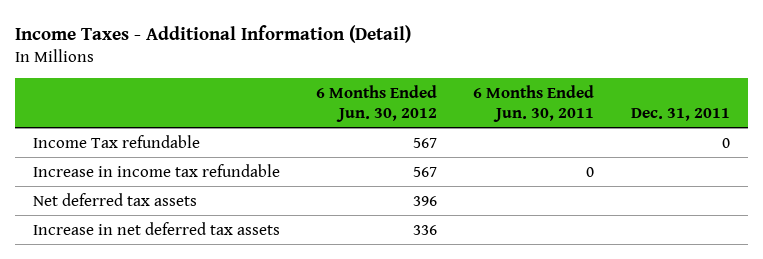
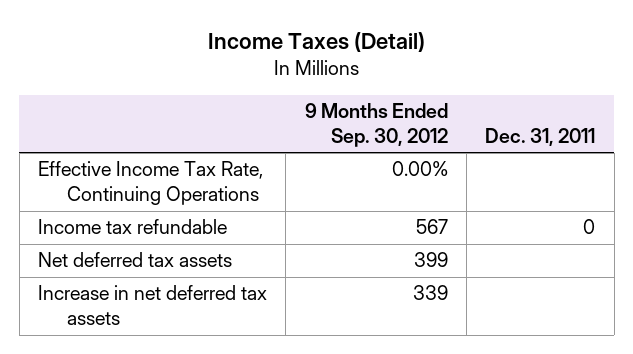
[14,25,411,44] Income Taxes - Additional Information (Detail) -> [207,32,425,53] Income Taxes (Detail)
[316,84,438,122] 6 Months Ended Jun. 30, 2012 -> none
[473,84,595,122] 6 Months Ended Jun. 30, 2011 -> none
none -> [304,103,448,148] 9 Months Ended Sep. 30, 2012
[32,163,280,177] Increase in income tax refundable -> none
none -> [38,161,264,206] Effective Income Tax Rate, Continuing Operations
[32,134,200,148] Income Tax refundable -> [38,219,228,235] Income tax refundable

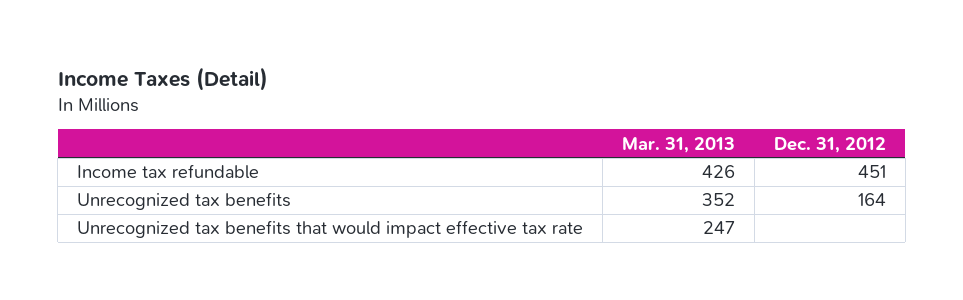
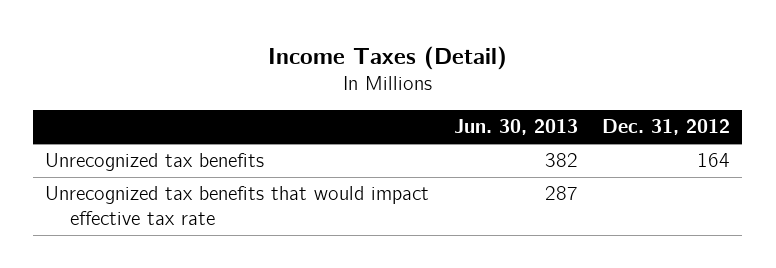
[622,136,736,153] Mar. 31, 2013 -> none
none -> [453,119,578,136] Jun. 30, 2013
[77,164,260,180] Income tax refundable -> none

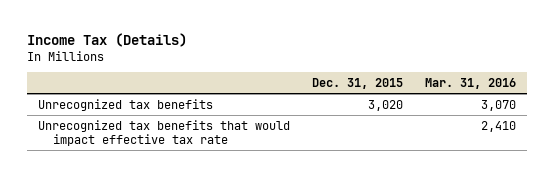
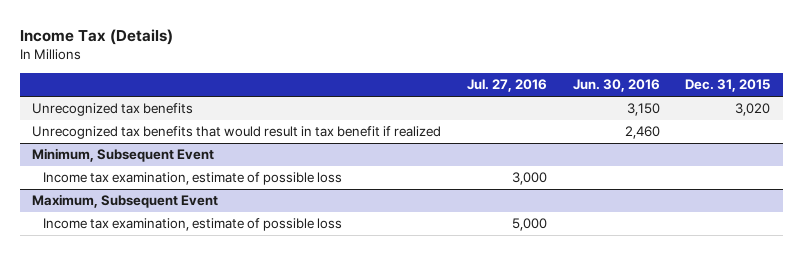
[424,77,516,89] Mar. 31, 2016 -> none
none -> [467,79,548,93] Jul. 27, 2016
none -> [572,79,660,93] Jun. 30, 2016
[37,119,290,146] Unrecognized tax benefits that would impact effective tax rate -> [32,126,442,140] Unrecognized tax benefits that would result in tax benefit if realized
none -> [32,148,215,163] Minimum, Subsequent Event
none -> [43,172,343,186] Income tax examination, estimate of possible loss
none -> [32,194,219,209] Maximum, Subsequent Event
none -> [43,218,343,232] Income tax examination, estimate of possible loss

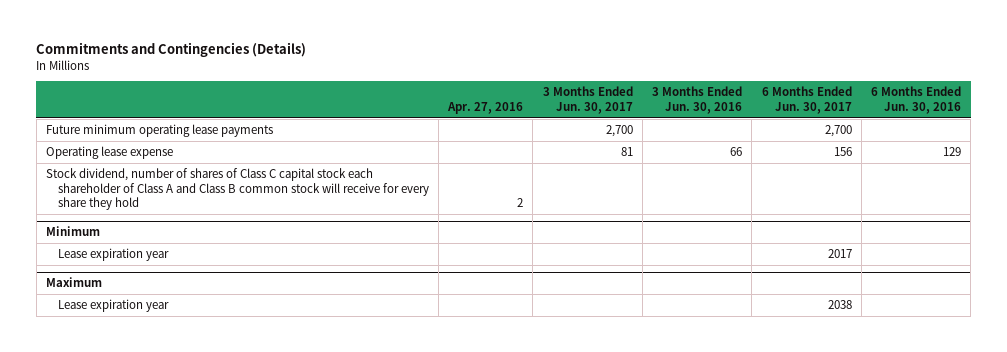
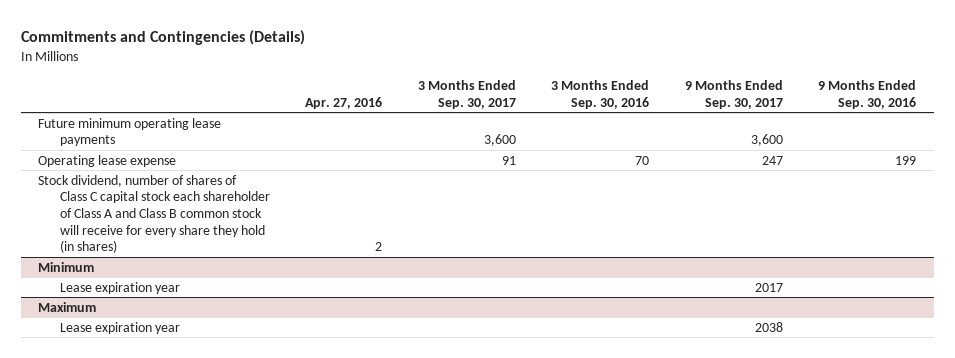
[542,86,633,114] 3 Months Ended Jun. 30, 2017 -> none
[652,86,743,114] 3 Months Ended Jun. 30, 2016 -> none
[761,86,852,114] 6 Months Ended Jun. 30, 2017 -> none
[871,86,962,114] 6 Months Ended Jun. 30, 2016 -> none
none -> [417,80,516,109] 3 Months Ended Sep. 30, 2017
none -> [551,80,650,109] 3 Months Ended Sep. 30, 2016
none -> [684,80,783,109] 9 Months Ended Sep. 30, 2017
none -> [818,80,917,109] 9 Months Ended Sep. 30, 2016
[45,168,429,210] Stock dividend, number of shares of Class C capital stock each shareholder of Class A and Class B common stock will receive for every share they hold -> [38,174,270,254] Stock dividend, number of shares of Class C capital stock each shareholder of Class A and Class B common stock will receive for every share they hold (in shares)

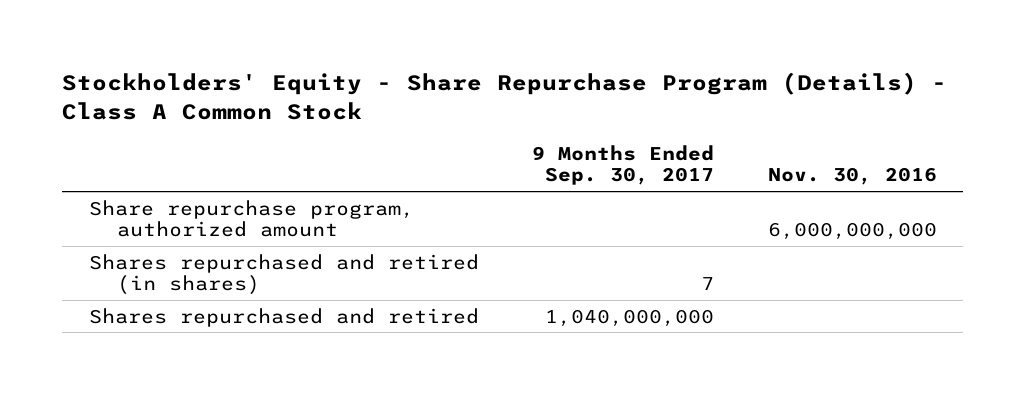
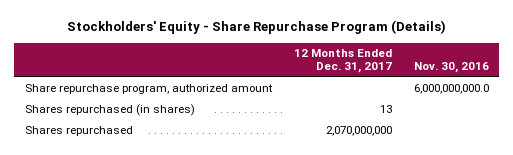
[61,72,947,120] Stockholders' Equity - Share Repurchase Program (Details) - Class A Common Stock -> [66,20,446,35] Stockholders' Equity - Share Repurchase Program (Details)
[532,144,715,186] 9 Months Ended Sep. 30, 2017 -> none
none -> [293,49,392,74] 12 Months Ended Dec. 31, 2017
[767,222,937,241] 6,000,000,000 -> [413,84,489,95] 6,000,000,000.0
[88,253,479,296] Shares repurchased and retired (in shares) -> [24,104,195,117] Shares repurchased (in shares)
[88,307,479,327] Shares repurchased and retired -> [24,126,133,137] Shares repurchased

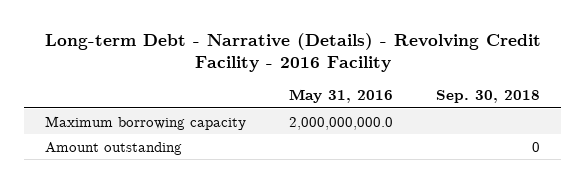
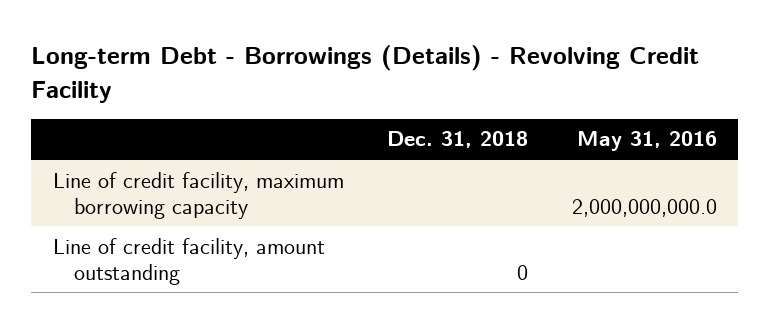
[44,33,541,73] Long-term Debt - Narrative (Details) - Revolving Credit Facility - 2016 Facility -> [31,45,700,103] Long-term Debt - Borrowings (Details) - Revolving Credit Facility
[435,90,540,104] Sep. 30, 2018 -> none
none -> [387,131,529,149] Dec. 31, 2018
[45,115,247,130] Maximum borrowing capacity -> [52,171,344,219] Line of credit facility, maximum borrowing capacity
[45,141,183,155] Amount outstanding -> [52,237,325,285] Line of credit facility, amount outstanding

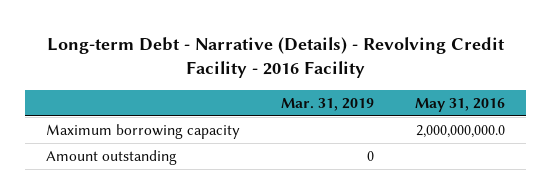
[31,45,700,103] Long-term Debt - Borrowings (Details) - Revolving Credit Facility -> [46,36,505,78] Long-term Debt - Narrative (Details) - Revolving Credit Facility - 2016 Facility
[387,131,529,149] Dec. 31, 2018 -> none
none -> [281,97,375,111] Mar. 31, 2019
[52,171,344,219] Line of credit facility, maximum borrowing capacity -> [46,124,241,140] Maximum borrowing capacity
[52,237,325,285] Line of credit facility, amount outstanding -> [46,150,178,166] Amount outstanding

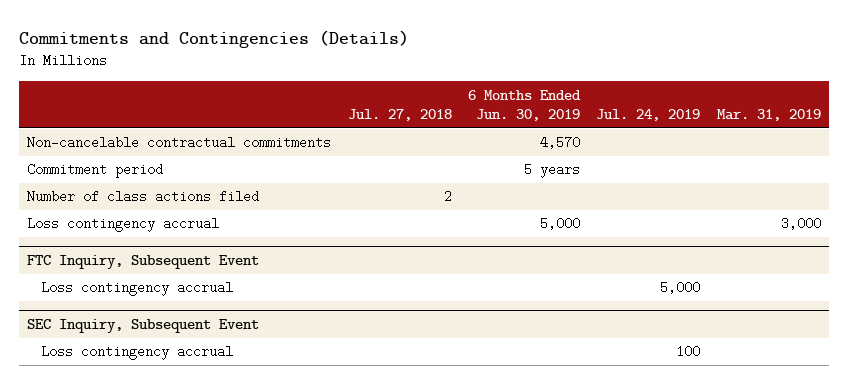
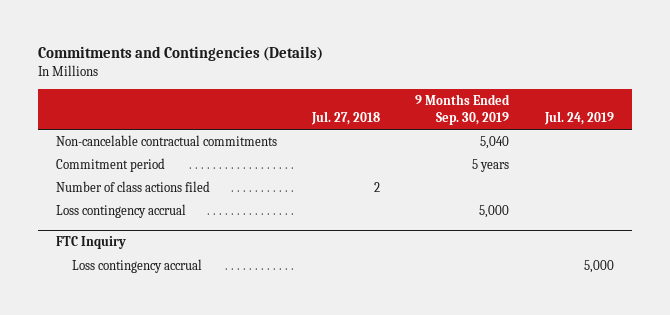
[468,89,582,122] 6 Months Ended Jun. 30, 2019 -> none
[716,109,821,122] Mar. 31, 2019 -> none
none -> [415,94,511,125] 9 Months Ended Sep. 30, 2019
[27,255,260,270] FTC Inquiry, Subsequent Event -> [55,236,126,250] FTC Inquiry
[27,319,260,334] SEC Inquiry, Subsequent Event -> none
[40,345,233,361] Loss contingency accrual -> none

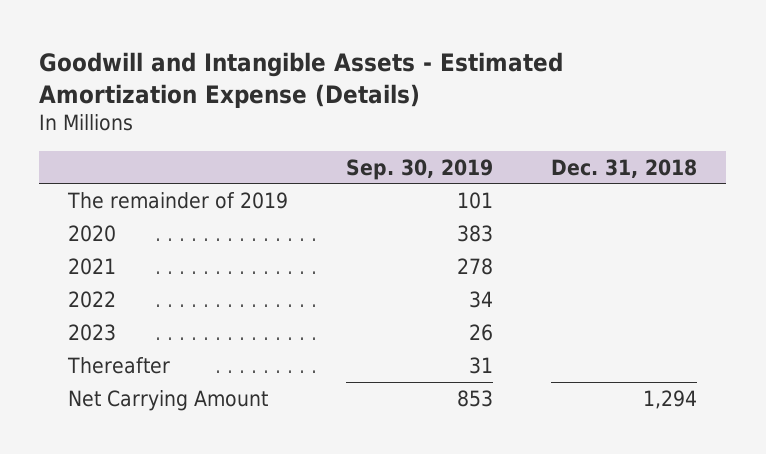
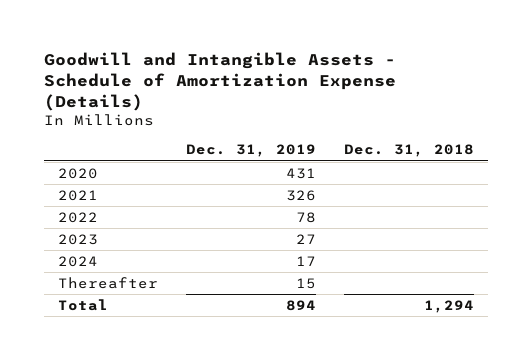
[39,52,564,108] Goodwill and Intangible Assets - Estimated Amortization Expense (Details) -> [43,51,396,111] Goodwill and Intangible Assets - Schedule of Amortization Expense (Details)
[346,158,494,180] Sep. 30, 2019 -> none
none -> [186,144,317,158] Dec. 31, 2019
[67,191,289,209] The remainder of 2019 -> none
none -> [57,255,98,267] 2024
[68,389,269,411] Net Carrying Amount -> [57,298,108,311] Total

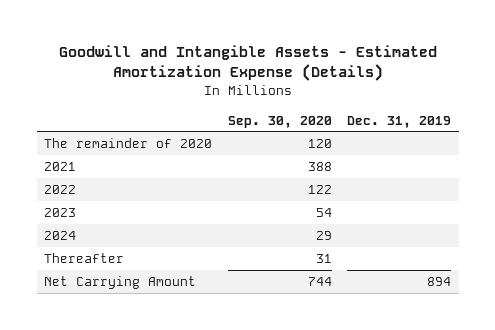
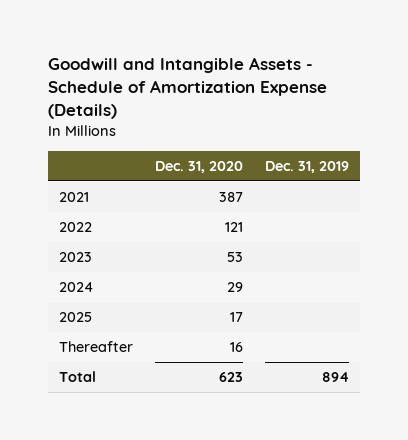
[58,45,437,82] Goodwill and Intangible Assets - Estimated Amortization Expense (Details) -> [47,57,327,120] Goodwill and Intangible Assets - Schedule of Amortization Expense (Details)
[227,115,332,128] Sep. 30, 2020 -> none
none -> [154,161,243,174] Dec. 31, 2020
[44,138,213,149] The remainder of 2020 -> none
none -> [58,312,92,323] 2025
[44,276,197,290] Net Carrying Amount -> [58,371,96,383] Total

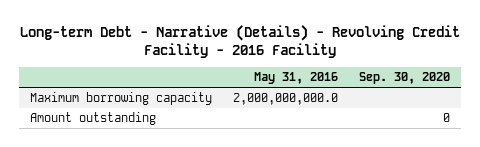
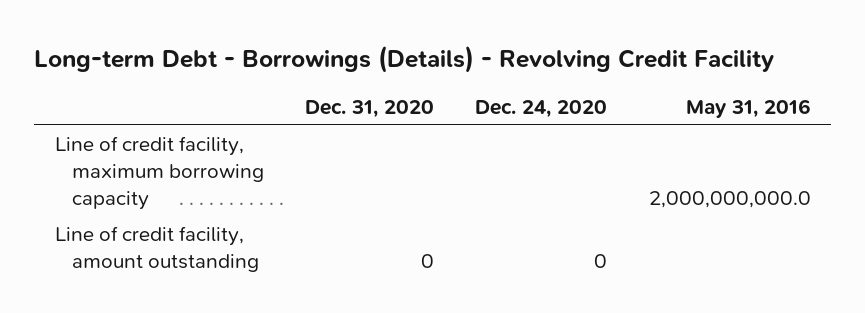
[20,25,461,59] Long-term Debt - Narrative (Details) - Revolving Credit Facility - 2016 Facility -> [34,45,775,74] Long-term Debt - Borrowings (Details) - Revolving Credit Facility
[359,72,451,85] Sep. 30, 2020 -> none
none -> [304,99,434,118] Dec. 31, 2020
none -> [475,99,608,118] Dec. 24, 2020
[29,92,212,106] Maximum borrowing capacity -> [54,136,264,211] Line of credit facility, maximum borrowing capacity
[29,112,156,126] Amount outstanding -> [54,226,259,273] Line of credit facility, amount outstanding

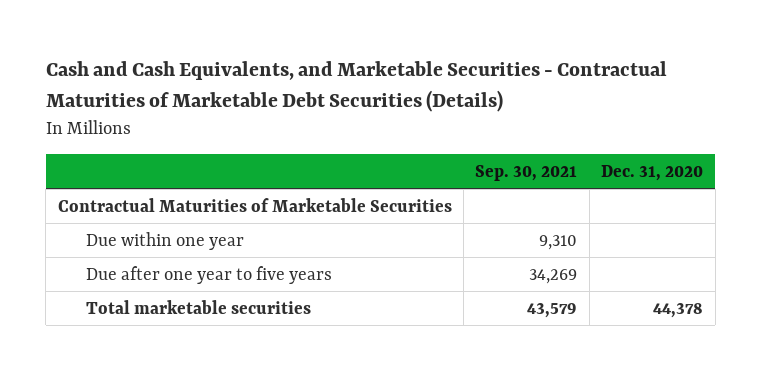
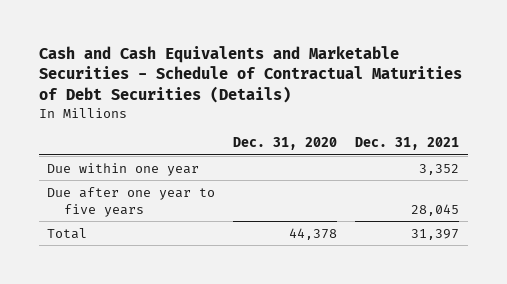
[45,61,667,113] Cash and Cash Equivalents, and Marketable Securities - Contractual Maturities of Marketable Debt Securities (Details) -> [38,45,462,103] Cash and Cash Equivalents and Marketable Securities - Schedule of Contractual Maturities of Debt Securities (Details)
[475,164,578,181] Sep. 30, 2021 -> none
none -> [355,137,460,151] Dec. 31, 2021
[57,197,452,212] Contractual Maturities of Marketable Securities -> none
[85,299,311,314] Total marketable securities -> [47,227,88,239] Total

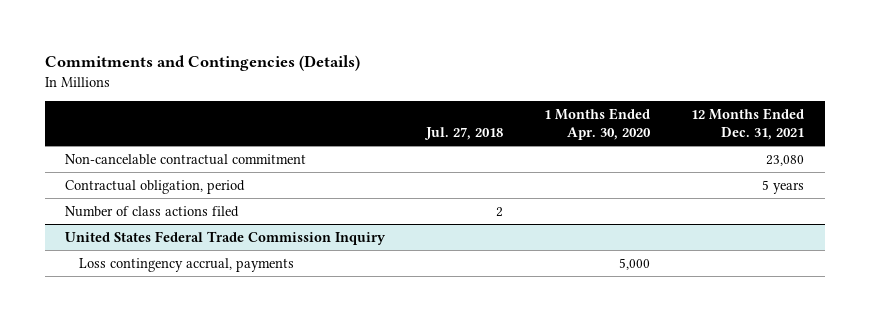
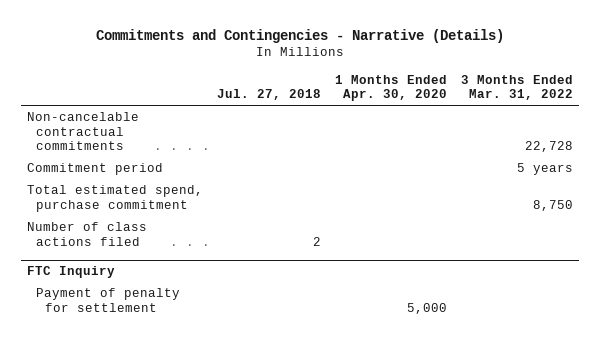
[44,55,360,72] Commitments and Contingencies (Details) -> [95,28,504,43] Commitments and Contingencies - Narrative (Details)
[691,107,805,140] 12 Months Ended Dec. 31, 2021 -> none
none -> [460,74,573,101] 3 Months Ended Mar. 31, 2022
[65,153,307,165] Non-cancelable contractual commitment -> [27,112,140,151] Non-cancelable contractual commitments
[65,179,246,194] Contractual obligation, period -> [27,163,164,176] Commitment period
none -> [27,185,204,212] Total estimated spend, purchase commitment
[65,230,387,245] United States Federal Trade Commission Inquiry -> none
[79,257,295,272] Loss contingency accrual, payments -> none
none -> [27,266,116,279] FTC Inquiry
none -> [36,288,181,312] Payment of penalty for settlement

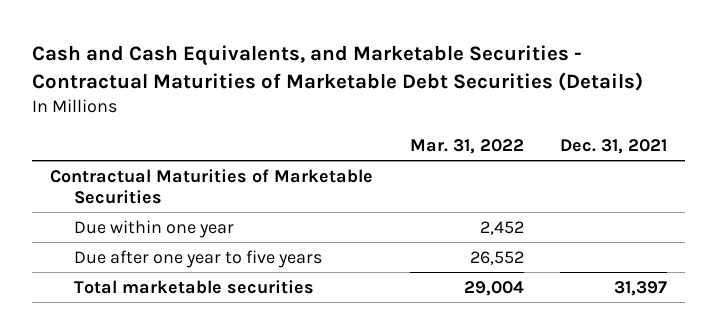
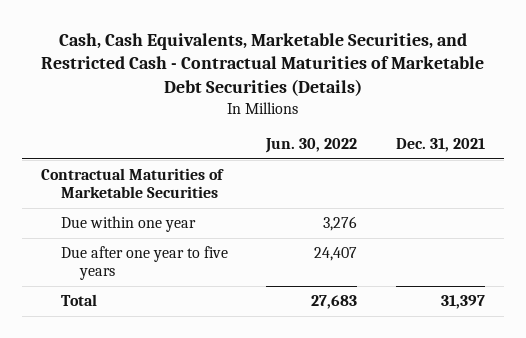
[32,45,644,92] Cash and Cash Equivalents, and Marketable Securities - Contractual Maturities of Marketable Debt Securities (Details) -> [40,32,484,97] Cash, Cash Equivalents, Marketable Securities, and Restricted Cash - Contractual Maturities of Marketable Debt Securities (Details)
[409,139,524,155] Mar. 31, 2022 -> none
none -> [265,138,358,154] Jun. 30, 2022
[74,279,315,294] Total marketable securities -> [60,293,97,306] Total

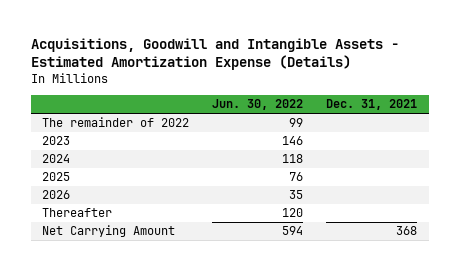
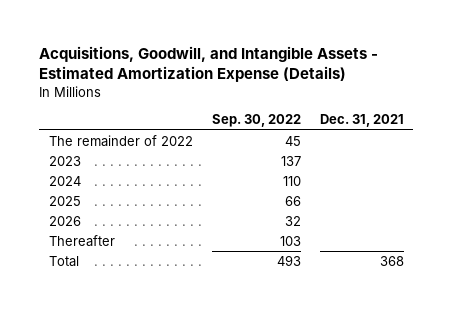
[30,38,399,71] Acquisitions, Goodwill and Intangible Assets - Estimated Amortization Expense (Details) -> [39,46,379,83] Acquisitions, Goodwill, and Intangible Assets - Estimated Amortization Expense (Details)
[212,99,304,111] Jun. 30, 2022 -> none
none -> [211,114,301,128] Sep. 30, 2022
[42,225,176,238] Net Carrying Amount -> [48,255,79,267] Total

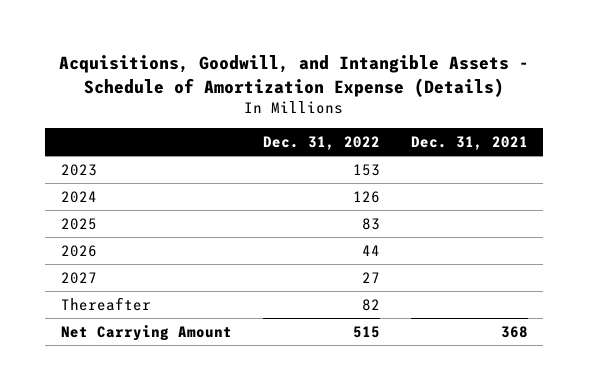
[39,46,379,83] Acquisitions, Goodwill, and Intangible Assets - Estimated Amortization Expense (Details) -> [59,55,530,97] Acquisitions, Goodwill, and Intangible Assets - Schedule of Amortization Expense (Details)
[211,114,301,128] Sep. 30, 2022 -> none
none -> [262,136,380,151] Dec. 31, 2022
[48,134,193,147] The remainder of 2022 -> none
none -> [60,271,97,284] 2027
[48,255,79,267] Total -> [60,324,232,341] Net Carrying Amount

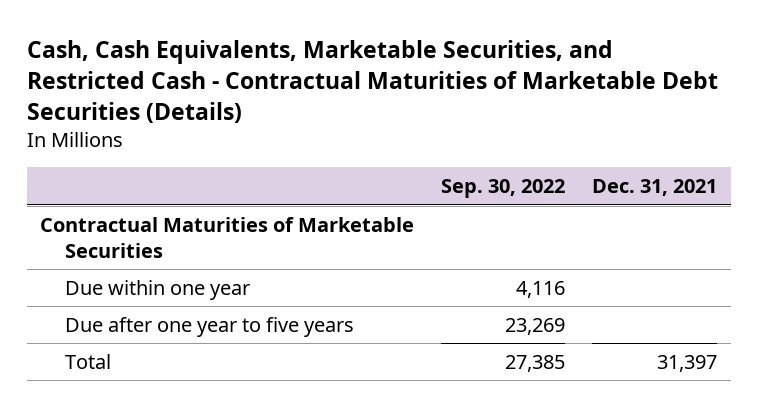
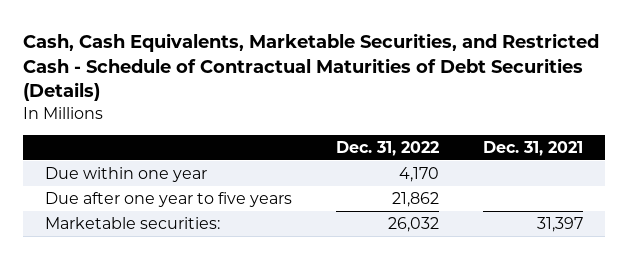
[26,40,718,124] Cash, Cash Equivalents, Marketable Securities, and Restricted Cash - Contractual Maturities of Marketable Debt Securities (Details) -> [23,33,600,102] Cash, Cash Equivalents, Marketable Securities, and Restricted Cash - Schedule of Contractual Maturities of Debt Securities (Details)
[441,179,566,199] Sep. 30, 2022 -> none
none -> [336,140,440,156] Dec. 31, 2022
[40,216,415,258] Contractual Maturities of Marketable Securities -> none
[65,353,112,369] Total -> [45,217,221,230] Marketable securities:

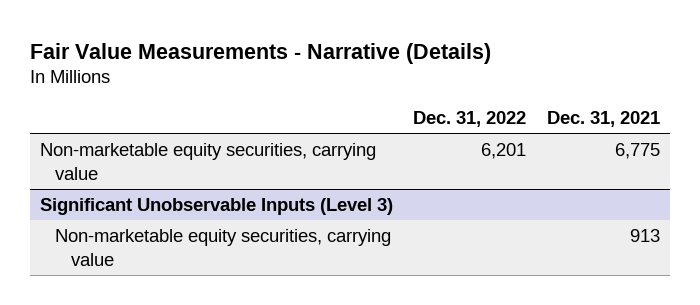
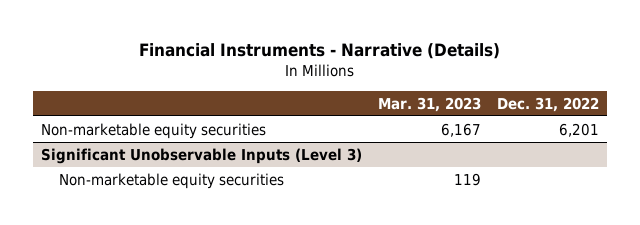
[29,42,491,64] Fair Value Measurements - Narrative (Details) -> [139,43,501,60] Financial Instruments - Narrative (Details)
[546,110,660,127] Dec. 31, 2021 -> none
none -> [378,96,482,112] Mar. 31, 2023
[39,142,376,180] Non-marketable equity securities, carrying value -> [41,122,267,139] Non-marketable equity securities
[55,228,392,266] Non-marketable equity securities, carrying value -> [58,172,284,189] Non-marketable equity securities

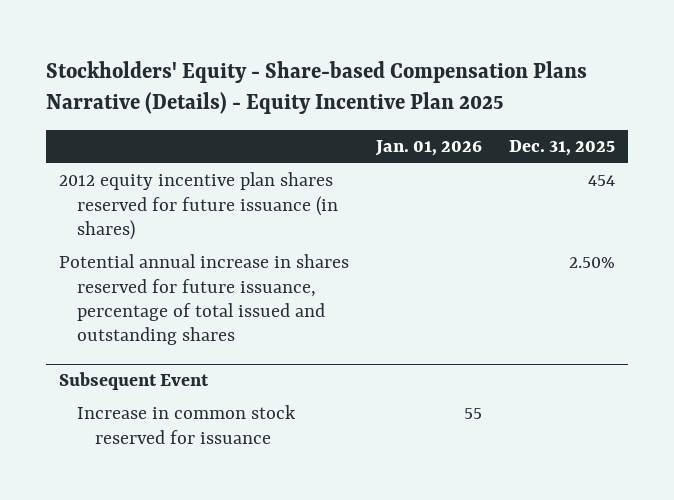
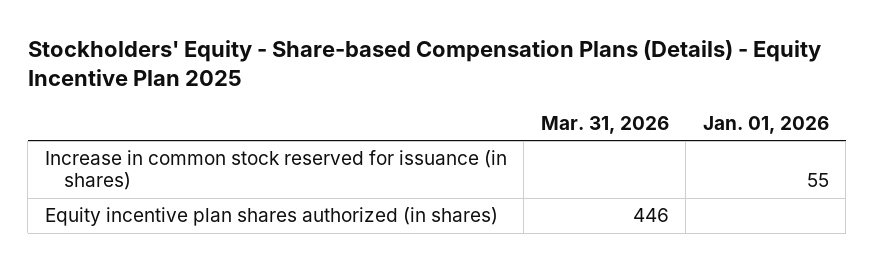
[45,60,587,115] Stockholders' Equity - Share-based Compensation Plans Narrative (Details) - Equity Incentive Plan 2025 -> [27,40,821,87] Stockholders' Equity - Share-based Compensation Plans (Details) - Equity Incentive Plan 2025
[508,140,615,157] Dec. 31, 2025 -> none
none -> [540,115,669,134] Mar. 31, 2026
[59,254,350,346] Potential annual increase in shares reserved for future issuance, percentage of total issued and outstanding shares -> none
[59,372,210,391] Subsequent Event -> none
[77,405,297,444] Increase in common stock reserved for issuance -> none
none -> [44,150,507,191] Increase in common stock reserved for issuance (in shares)
[59,172,339,241] 2012 equity incentive plan shares reserved for future issuance (in shares) -> [44,207,498,227] Equity incentive plan shares authorized (in shares)

